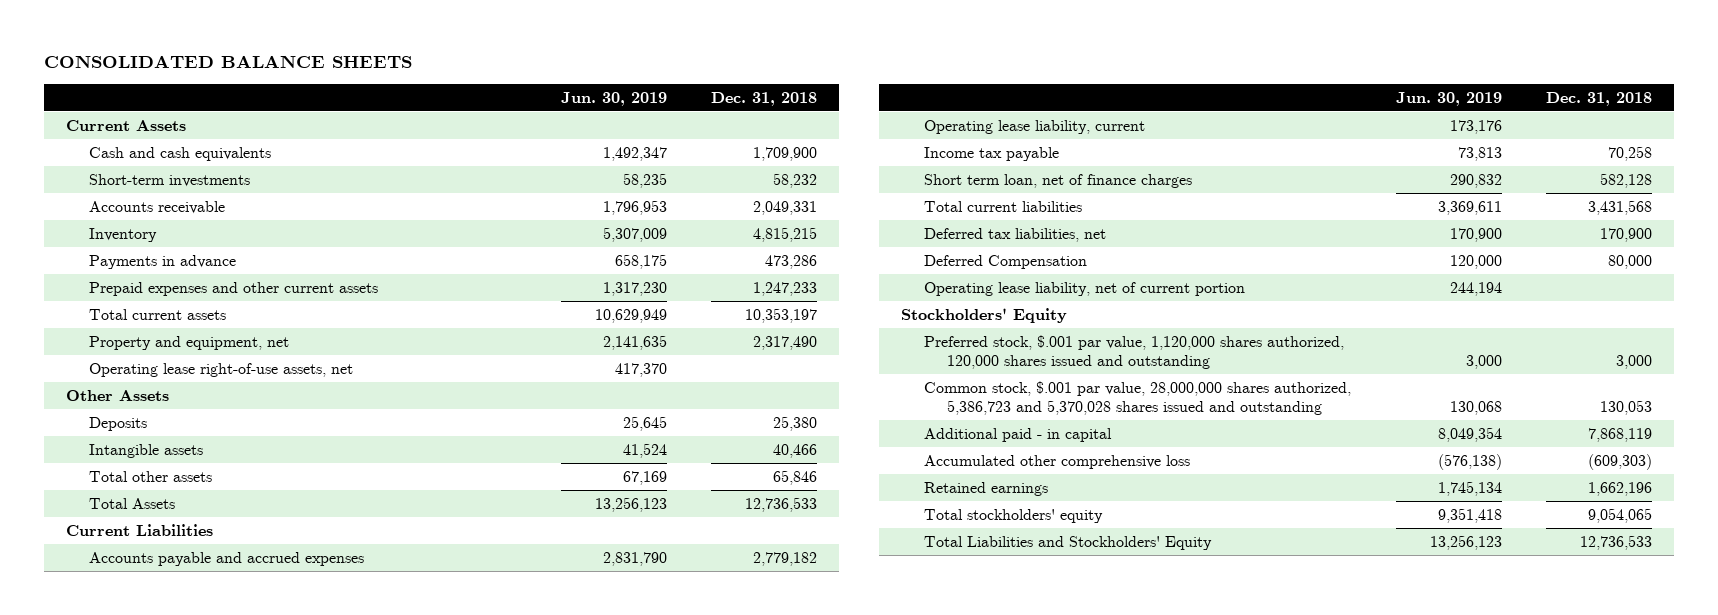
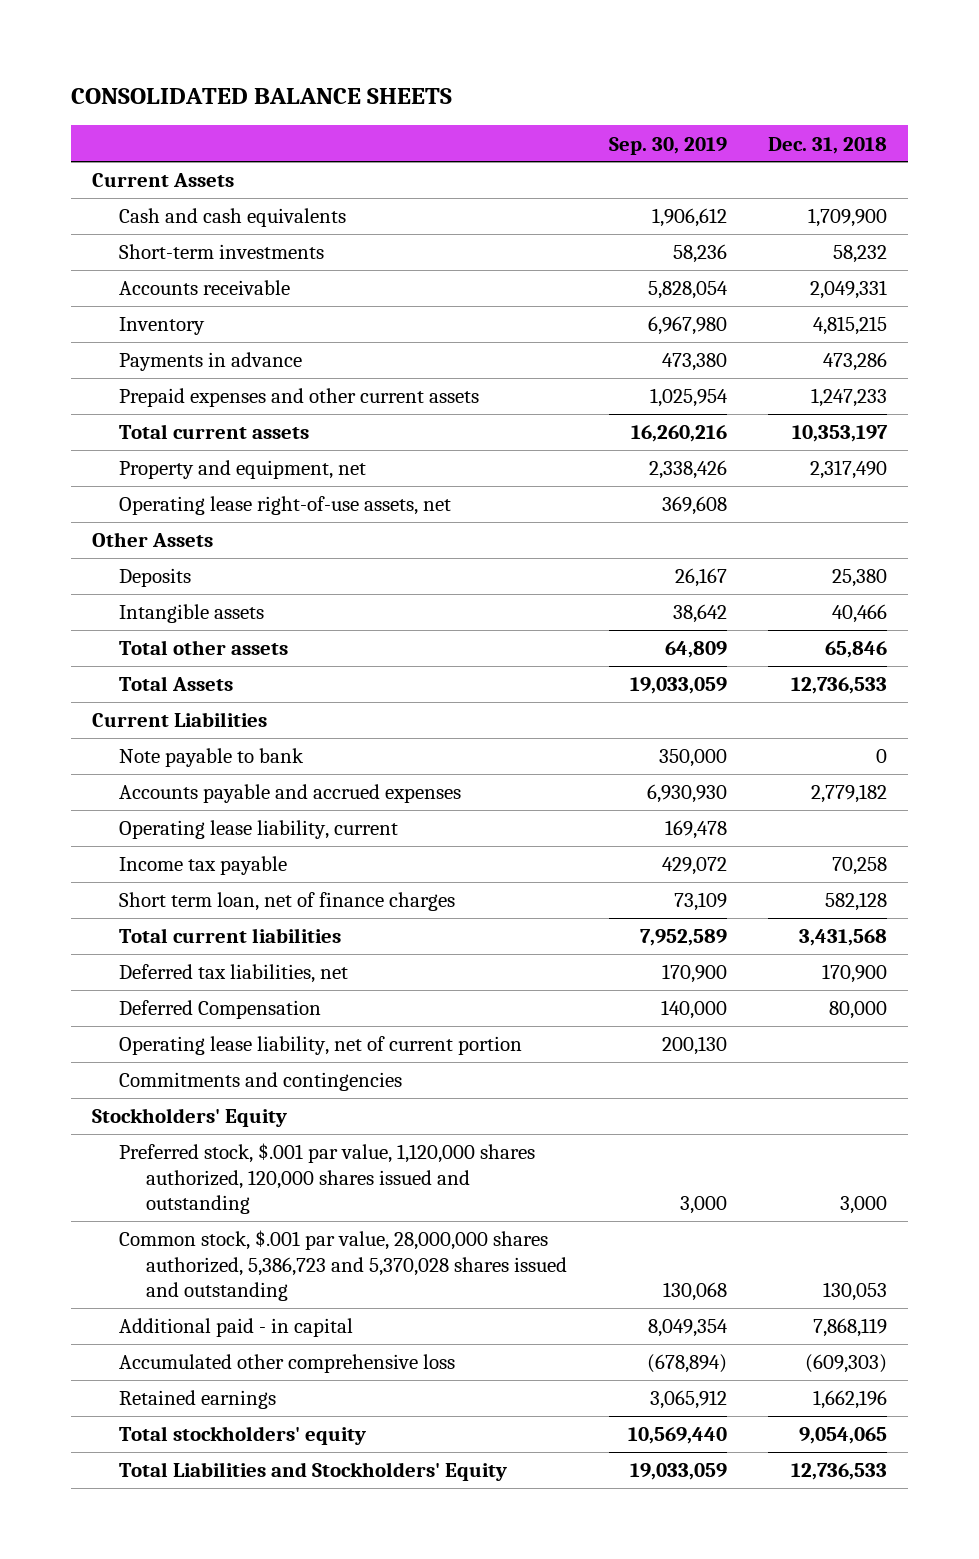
[560,91,667,106] Jun. 30, 2019 -> none
none -> [608,136,727,155] Sep. 30, 2019
none -> [119,748,305,768] Note payable to bank
none -> [119,1072,403,1092] Commitments and contingencies

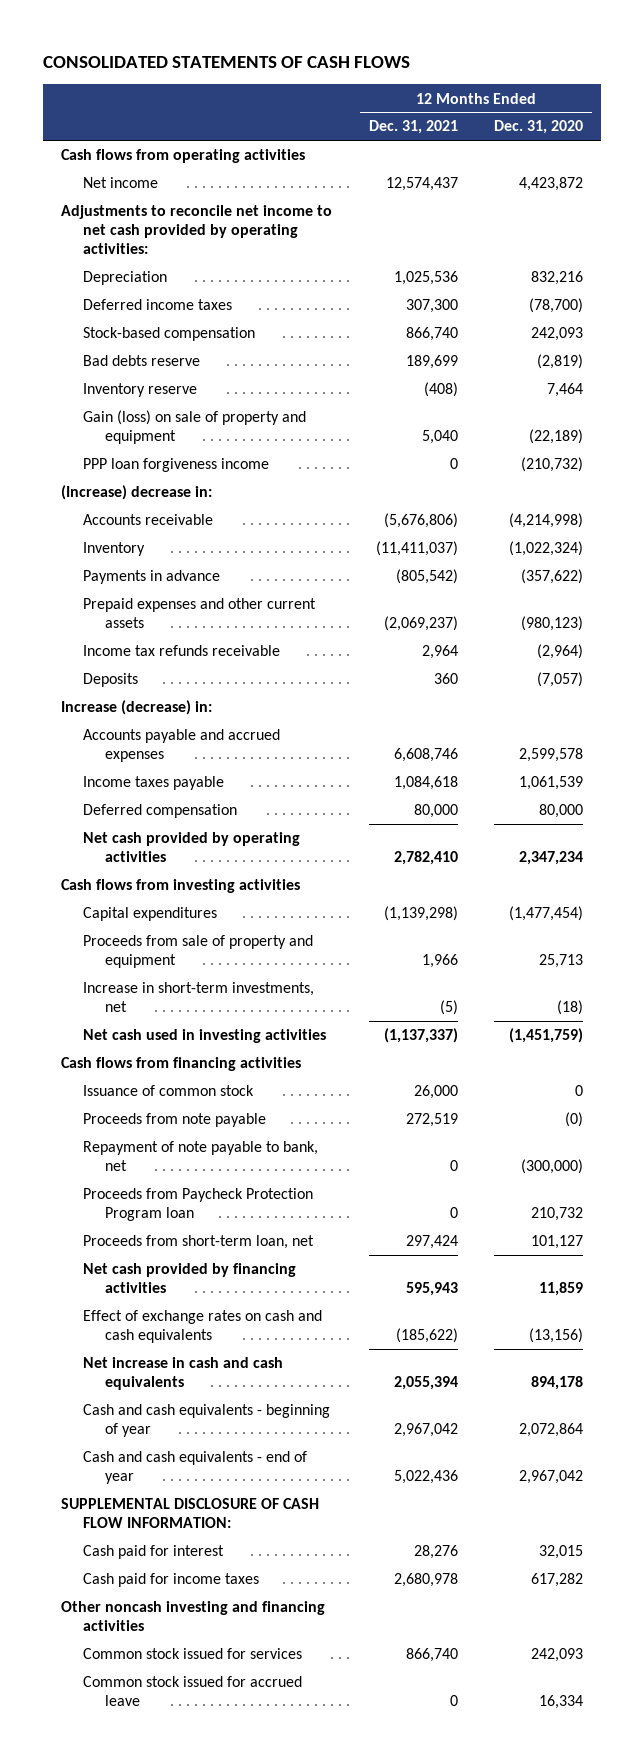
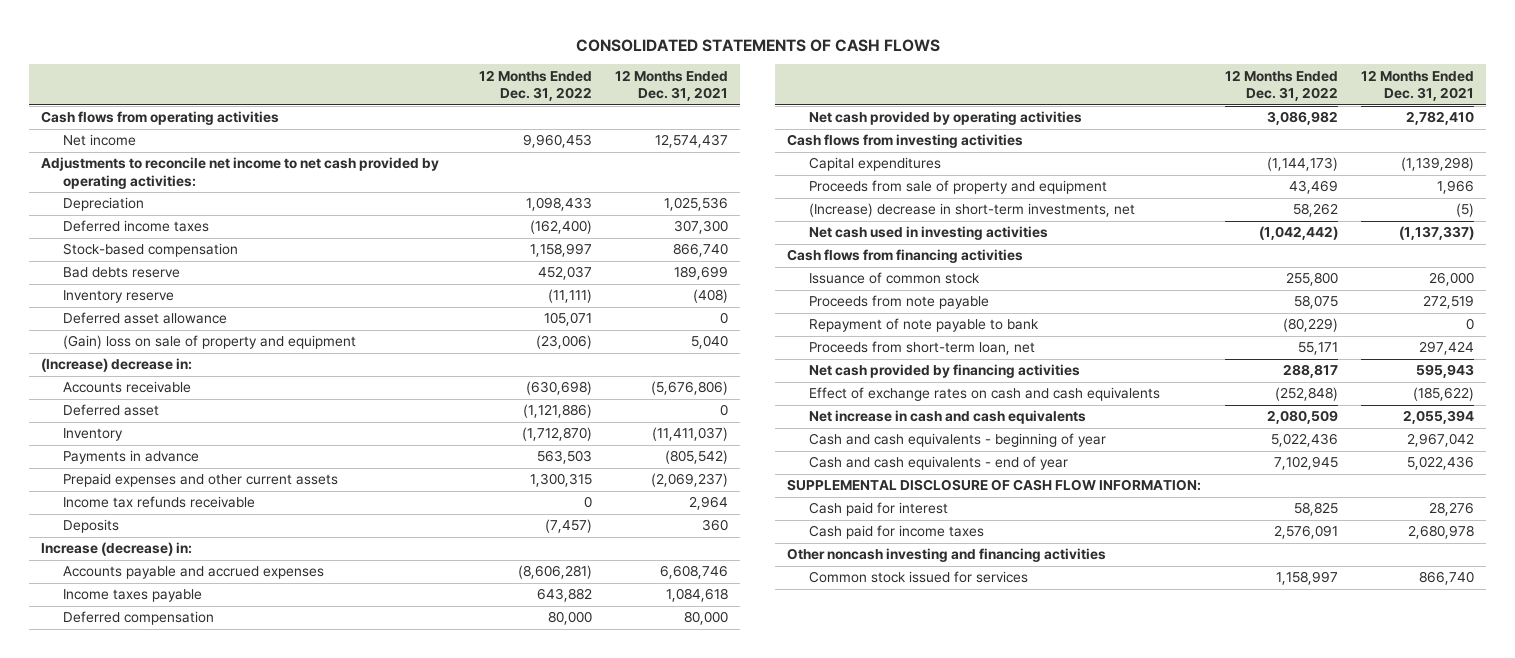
[494,120,584,135] Dec. 31, 2020 -> none
none -> [478,69,592,101] 12 Months Ended Dec. 31, 2022
[83,458,270,473] PPP loan forgiveness income -> none
none -> [63,312,228,325] Deferred asset allowance
[83,410,307,445] Gain (loss) on sale of property and equipment -> [63,335,357,350] (Gain) loss on sale of property and equipment
none -> [63,404,160,417] Deferred asset
[83,982,315,1013] Increase in short-term investments, net -> [808,203,1135,218] (Increase) decrease in short-term investments, net
[83,1188,314,1222] Proceeds from Paycheck Protection Program loan -> none
[83,1141,319,1172] Repayment of note payable to bank, net -> [808,318,1039,333] Repayment of note payable to bank
[83,1676,303,1707] Common stock issued for accrued leave -> none

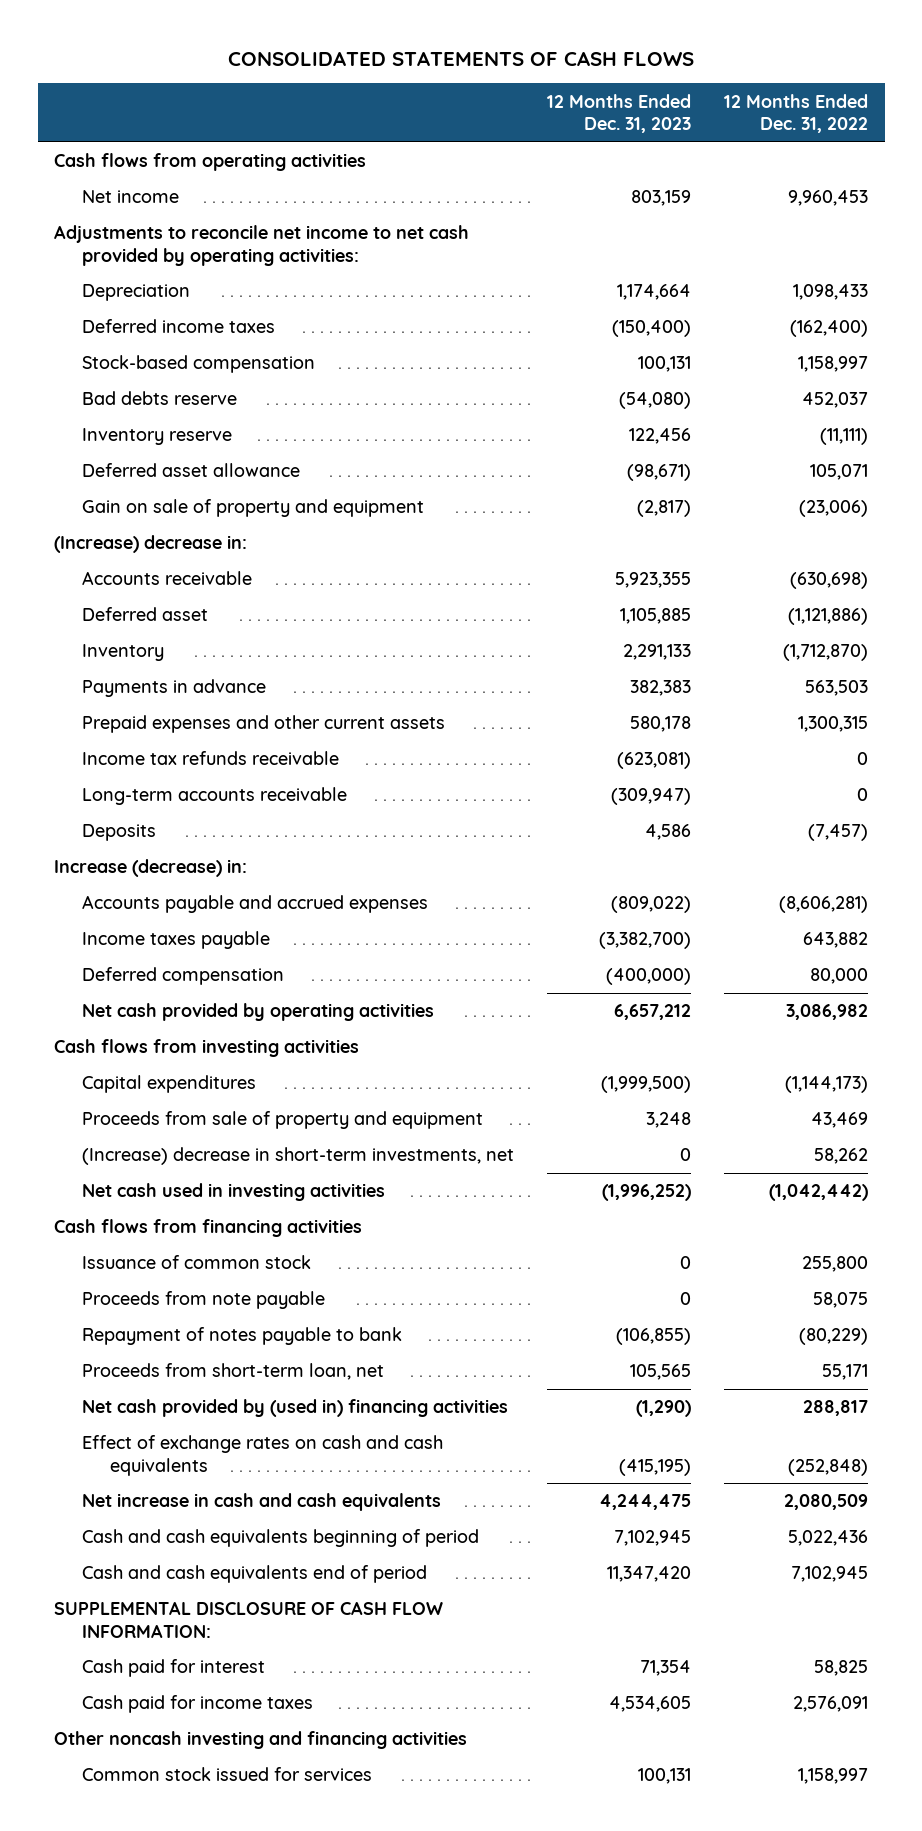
[615,69,729,101] 12 Months Ended Dec. 31, 2021 -> none
none -> [547,93,692,134] 12 Months Ended Dec. 31, 2023
[63,335,357,350] (Gain) loss on sale of property and equipment -> [82,499,425,518] Gain on sale of property and equipment
none -> [82,787,348,806] Long-term accounts receivable
[808,318,1039,333] Repayment of note payable to bank -> [82,1327,403,1346] Repayment of notes payable to bank
[808,364,1080,379] Net cash provided by financing activities -> [82,1399,509,1418] Net cash provided by (used in) financing activities
[808,433,1106,448] Cash and cash equivalents - beginning of year -> [82,1529,480,1548] Cash and cash equivalents beginning of period
[808,456,1068,471] Cash and cash equivalents - end of year -> [82,1565,428,1584] Cash and cash equivalents end of period

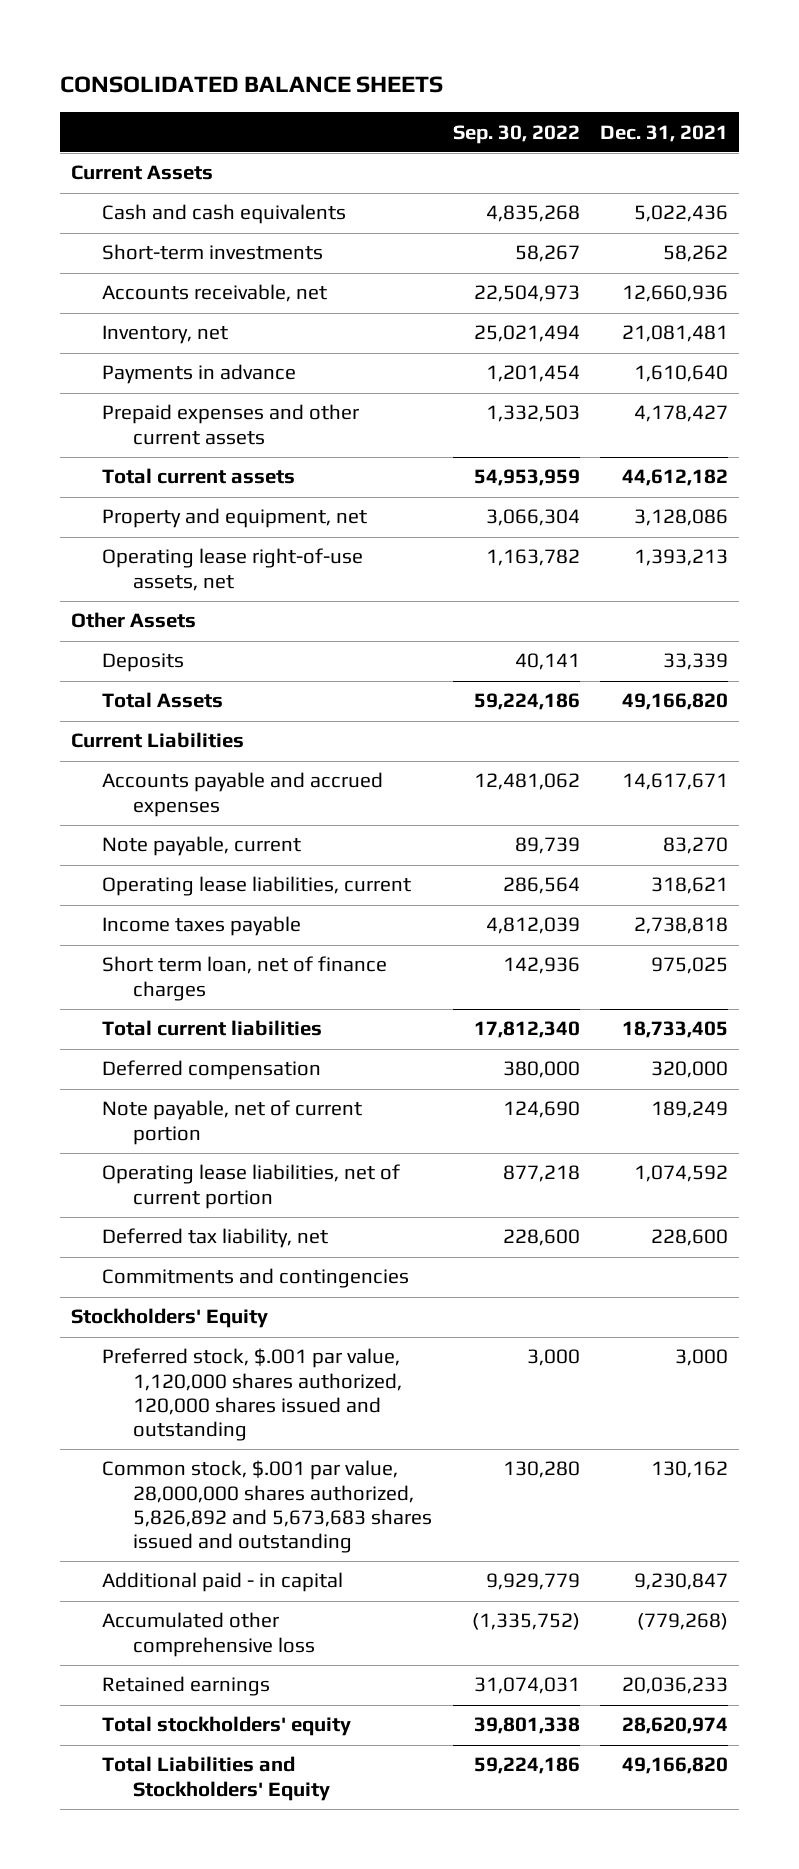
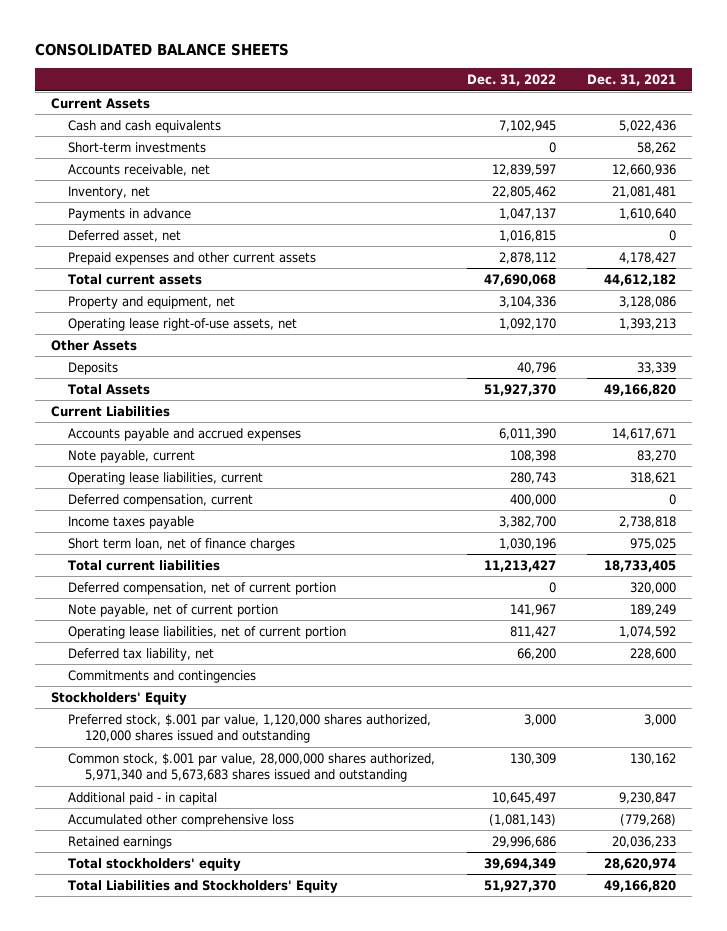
[452,124,580,144] Sep. 30, 2022 -> none
none -> [466,74,556,87] Dec. 31, 2022
none -> [68,229,182,242] Deferred asset, net
none -> [68,493,254,507] Deferred compensation, current
[101,1060,321,1081] Deferred compensation -> [68,581,337,595] Deferred compensation, net of current portion
[101,1460,432,1554] Common stock, $.001 par value, 28,000,000 shares authorized, 5,826,892 and 5,673,683 shares issued and outstanding -> [68,752,436,783] Common stock, $.001 par value, 28,000,000 shares authorized, 5,971,340 and 5,673,683 shares issued and outstanding

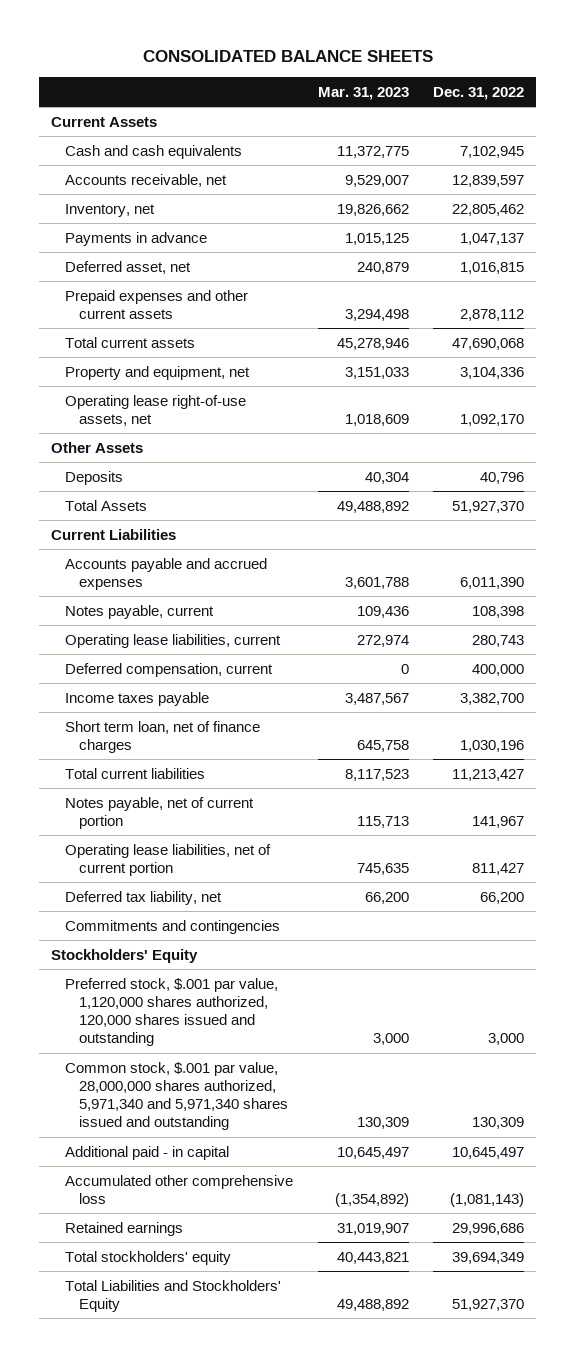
[587,74,677,87] Dec. 31, 2021 -> none
none -> [317,86,409,100] Mar. 31, 2023
[68,141,207,153] Short-term investments -> none
[68,449,196,463] Note payable, current -> [65,604,215,619] Notes payable, current
[68,581,337,595] Deferred compensation, net of current portion -> none
[68,603,279,617] Note payable, net of current portion -> [65,796,255,829] Notes payable, net of current portion
[68,752,436,783] Common stock, $.001 par value, 28,000,000 shares authorized, 5,971,340 and 5,673,683 shares issued and outstanding -> [65,1061,289,1130] Common stock, $.001 par value, 28,000,000 shares authorized, 5,971,340 and 5,971,340 shares issued and outstanding

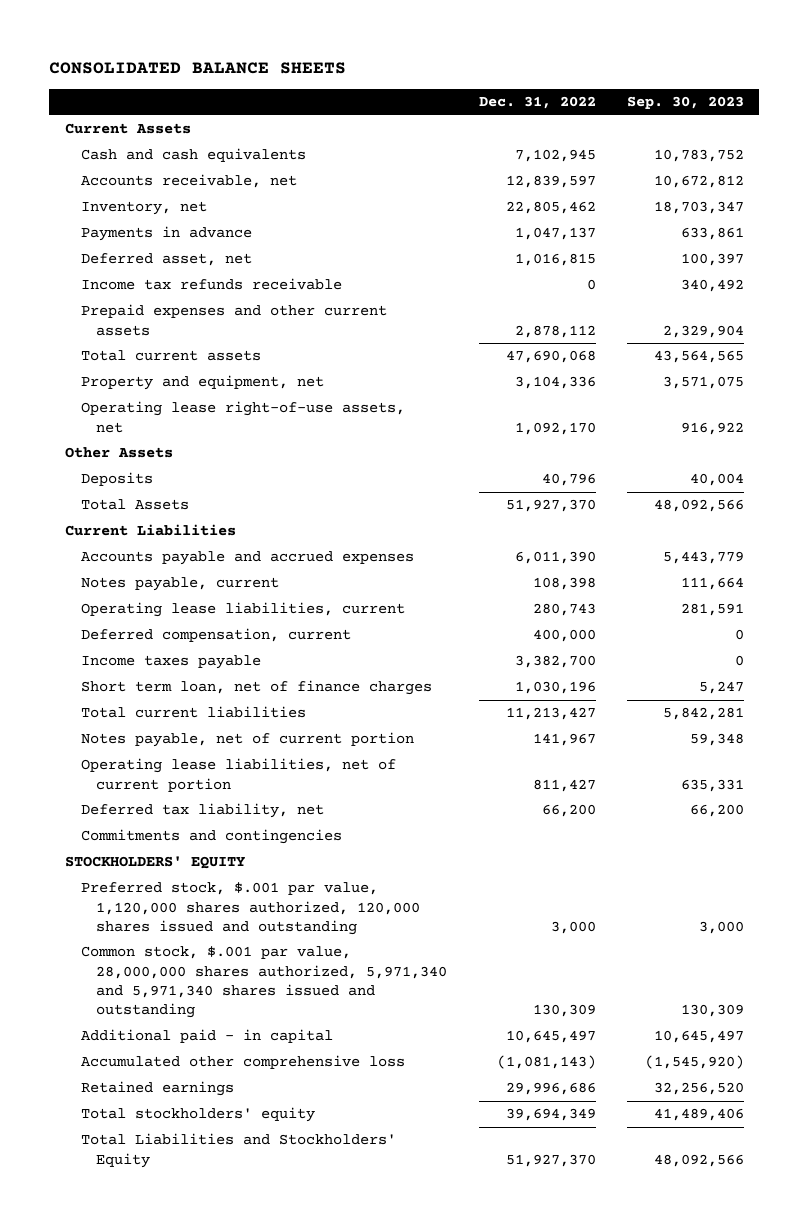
[317,86,409,100] Mar. 31, 2023 -> none
none -> [626,96,744,110] Sep. 30, 2023
none -> [80,278,342,291] Income tax refunds receivable
[51,948,199,963] Stockholders' Equity -> [64,856,245,870] STOCKHOLDERS' EQUITY

